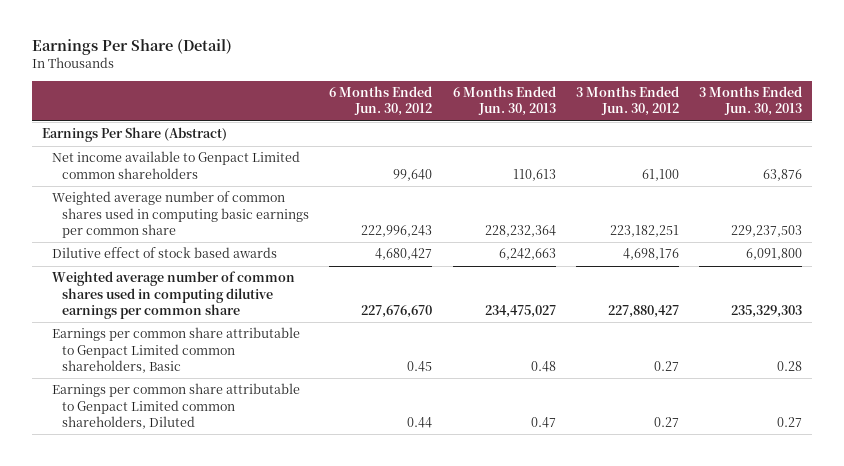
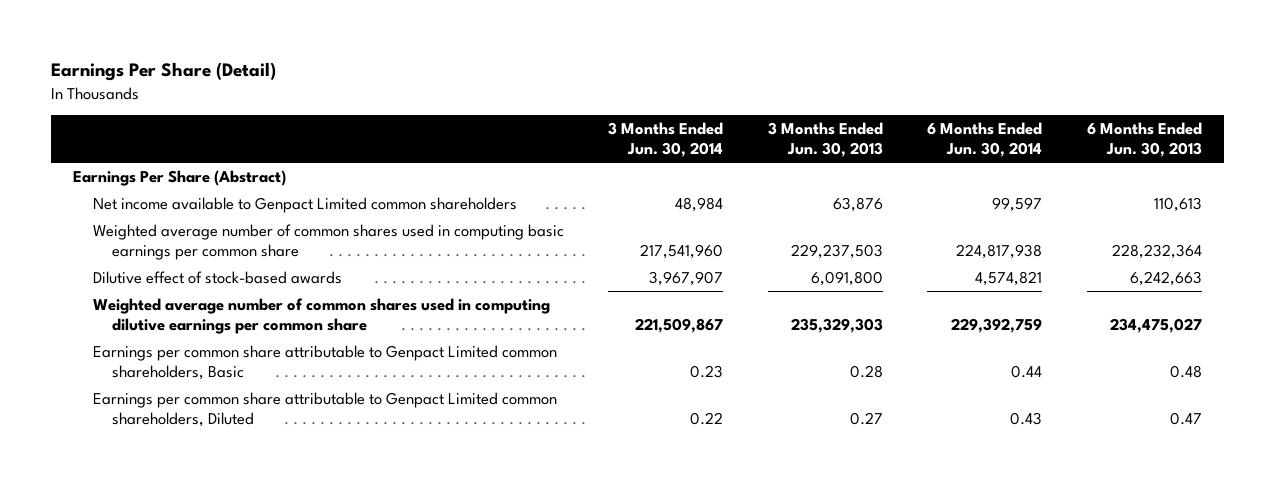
[329,86,433,117] 6 Months Ended Jun. 30, 2012 -> none
[575,86,679,117] 3 Months Ended Jun. 30, 2012 -> none
none -> [608,121,724,158] 3 Months Ended Jun. 30, 2014
none -> [927,121,1043,158] 6 Months Ended Jun. 30, 2014
[51,247,277,259] Dilutive effect of stock based awards -> [92,270,342,284] Dilutive effect of stock-based awards

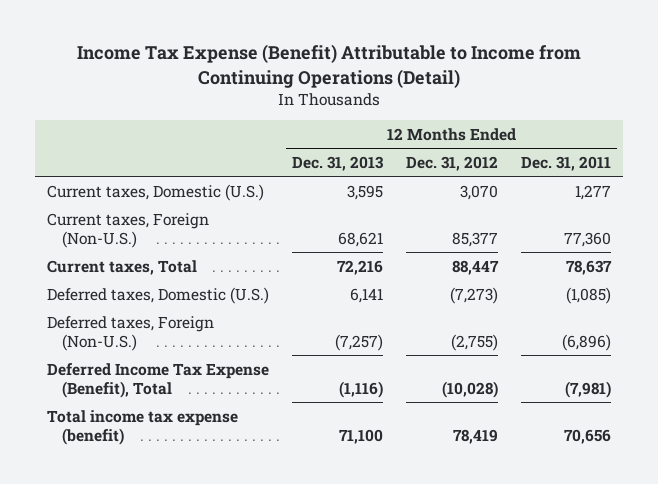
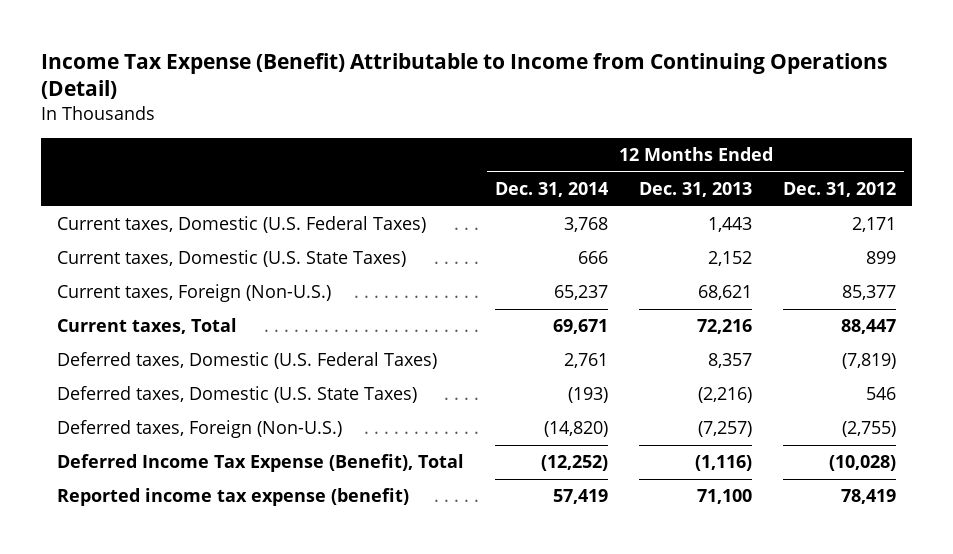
[521,155,612,171] Dec. 31, 2011 -> none
none -> [494,181,608,197] Dec. 31, 2014
[46,183,264,201] Current taxes, Domestic (U.S.) -> [56,216,426,234] Current taxes, Domestic (U.S. Federal Taxes)
[346,184,383,200] 3,595 -> [708,217,753,233] 1,443
[460,184,499,200] 3,070 -> [852,217,897,233] 2,171
none -> [56,250,406,268] Current taxes, Domestic (U.S. State Taxes)
[46,286,269,304] Deferred taxes, Domestic (U.S.) -> [56,352,437,370] Deferred taxes, Domestic (U.S. Federal Taxes)
[349,287,383,303] 6,141 -> [708,353,753,369] 8,357
[450,286,499,304] (7,273) -> [842,353,897,370] (7,819)
none -> [56,386,417,404] Deferred taxes, Domestic (U.S. State Taxes)
[46,409,238,445] Total income tax expense (benefit) -> [56,488,409,507] Reported income tax expense (benefit)

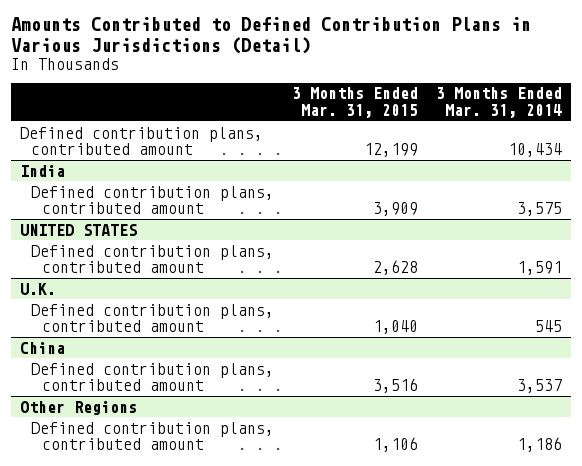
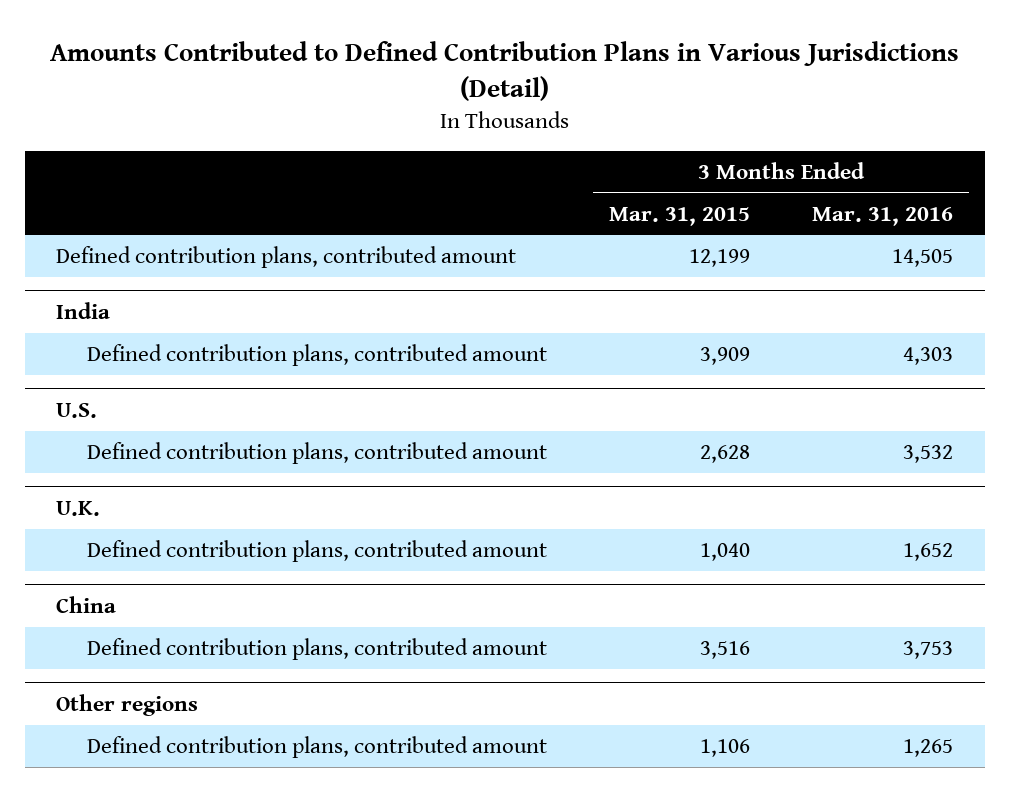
[436,87,563,119] 3 Months Ended Mar. 31, 2014 -> none
none -> [812,206,954,226] Mar. 31, 2016
[19,223,137,236] UNITED STATES -> [56,402,98,418] U.S.
[19,400,137,415] Other Regions -> [56,693,199,716] Other regions

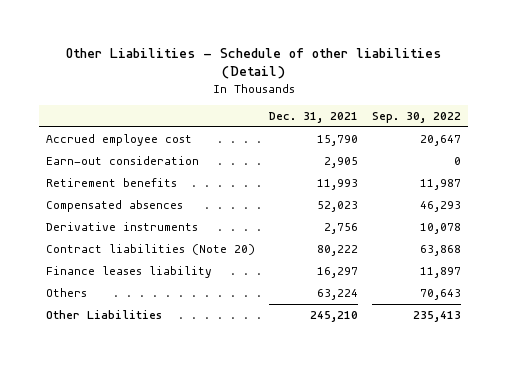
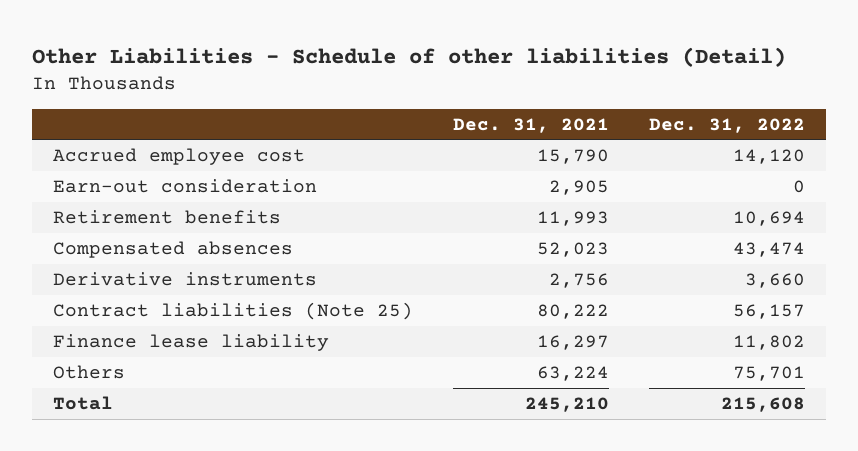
[372,112,462,124] Sep. 30, 2022 -> none
none -> [649,117,806,133] Dec. 31, 2022
[46,244,256,256] Contract liabilities (Note 20) -> [52,302,413,321] Contract liabilities (Note 25)
[46,266,213,279] Finance leases liability -> [52,334,329,352] Finance lease liability
[46,310,163,320] Other Liabilities -> [52,396,113,411] Total

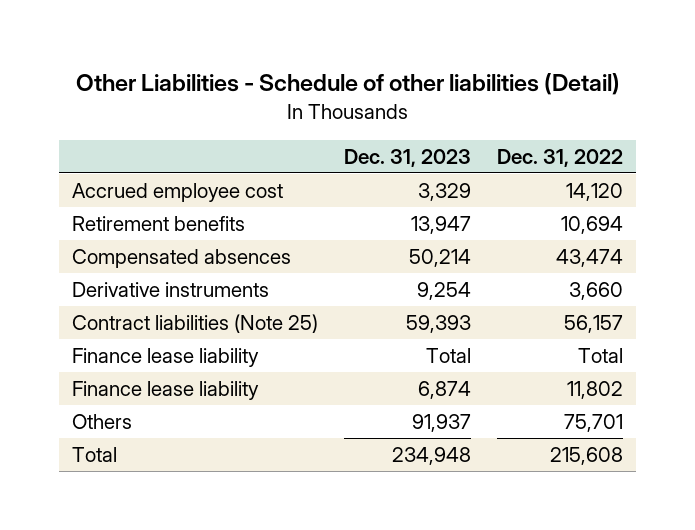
[452,117,609,133] Dec. 31, 2021 -> none
none -> [344,148,472,167] Dec. 31, 2023
[52,179,317,194] Earn-out consideration -> none
none -> [72,347,260,367] Finance lease liability

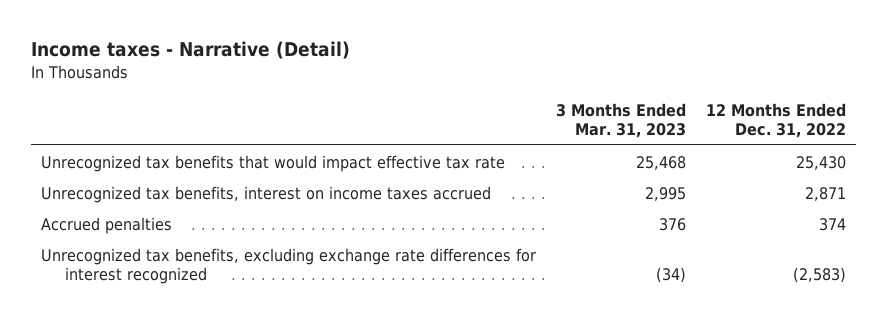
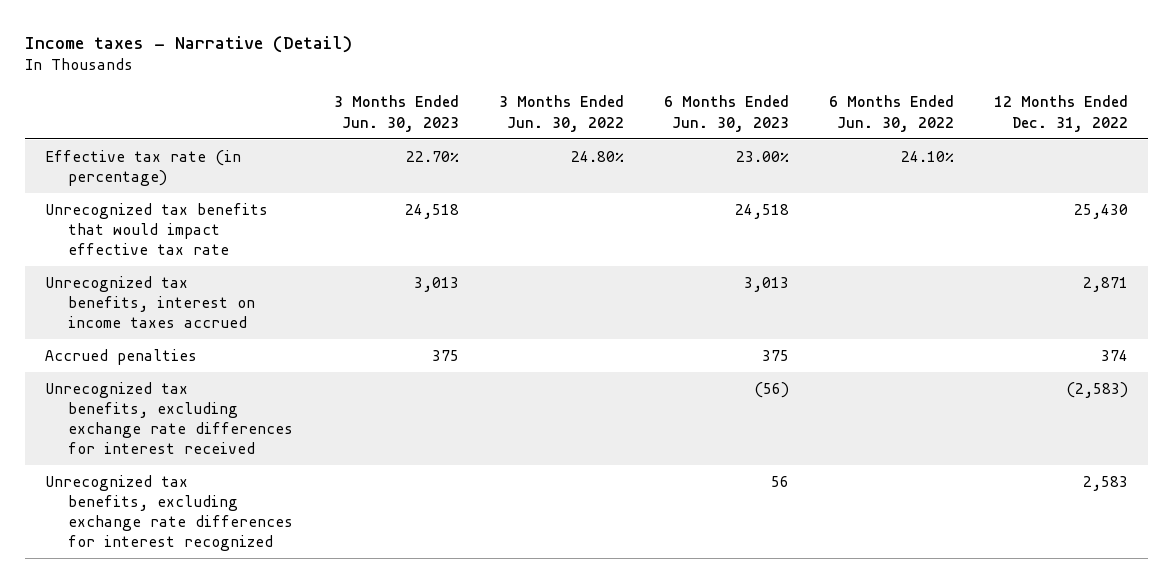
[556,102,687,138] 3 Months Ended Mar. 31, 2023 -> none
none -> [333,95,459,132] 3 Months Ended Jun. 30, 2023
none -> [498,95,624,132] 3 Months Ended Jun. 30, 2022
none -> [663,95,789,132] 6 Months Ended Jun. 30, 2023
none -> [829,95,955,132] 6 Months Ended Jun. 30, 2022
none -> [44,149,241,186] Effective tax rate (in percentage)
none -> [44,381,294,455] Unrecognized tax benefits, excluding exchange rate differences for interest received
[793,266,847,283] (2,583) -> [1083,475,1129,491] 2,583

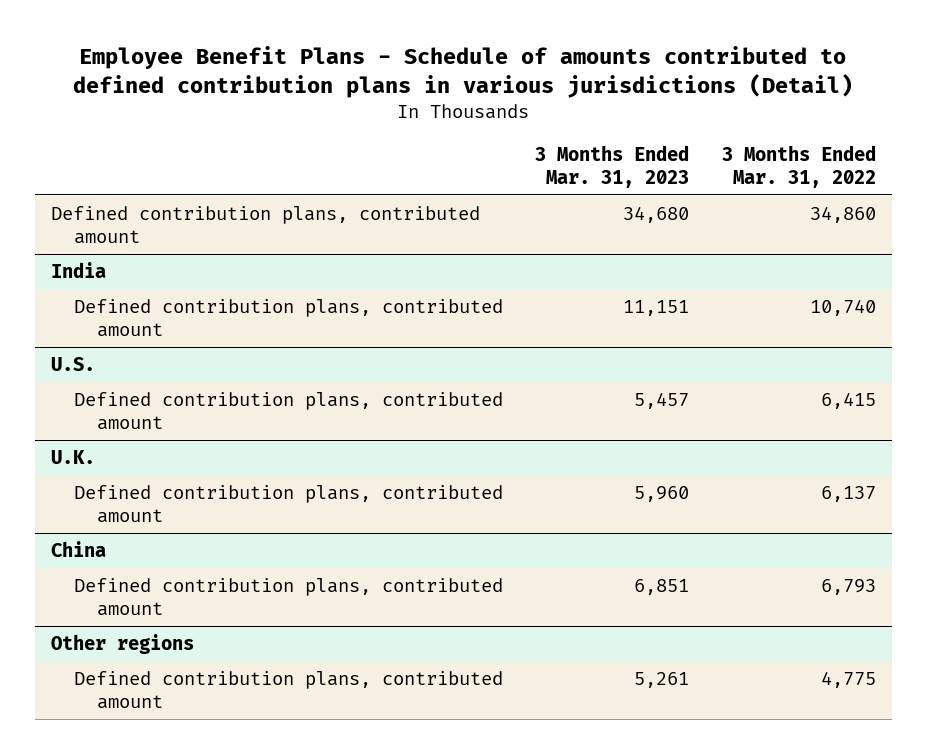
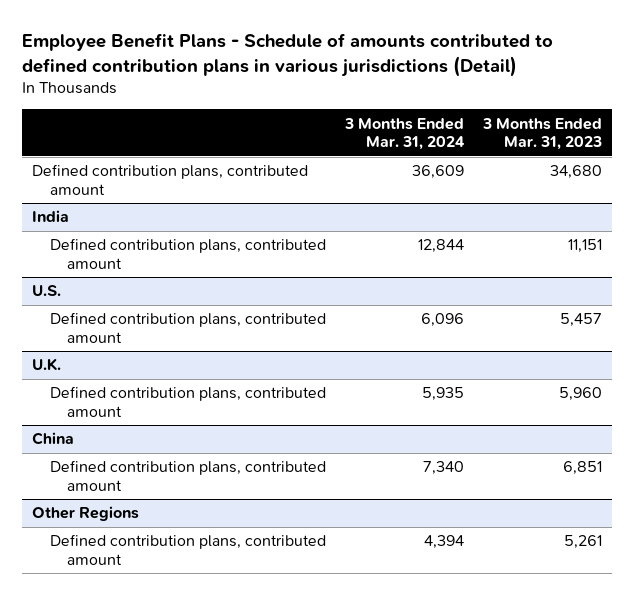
[721,145,876,188] 3 Months Ended Mar. 31, 2022 -> none
none -> [343,117,465,151] 3 Months Ended Mar. 31, 2024
[50,634,194,655] Other regions -> [31,506,139,522] Other Regions

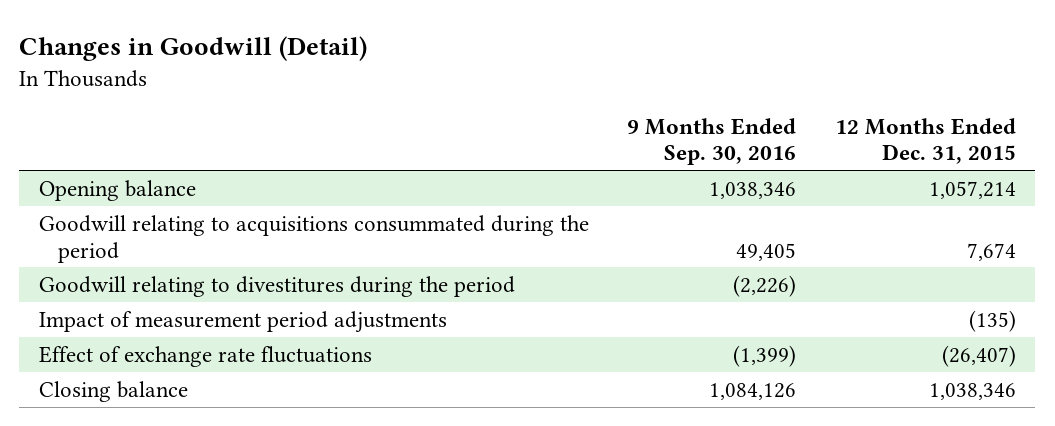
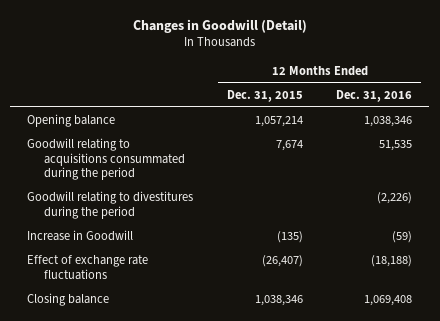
[627,117,797,166] 9 Months Ended Sep. 30, 2016 -> none
none -> [336,89,413,102] Dec. 31, 2016
[38,310,447,333] Impact of measurement period adjustments -> [27,230,134,242] Increase in Goodwill

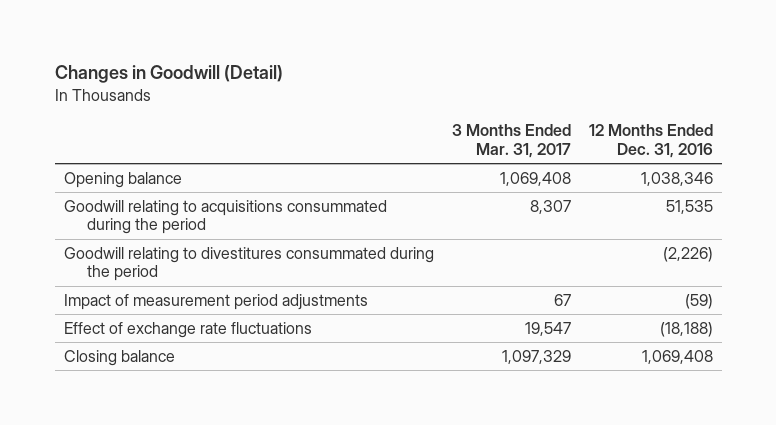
[226,89,303,102] Dec. 31, 2015 -> none
none -> [451,124,571,158] 3 Months Ended Mar. 31, 2017
[27,191,194,219] Goodwill relating to divestitures during the period -> [63,246,434,282] Goodwill relating to divestitures consummated during the period
[27,230,134,242] Increase in Goodwill -> [63,293,368,310] Impact of measurement period adjustments

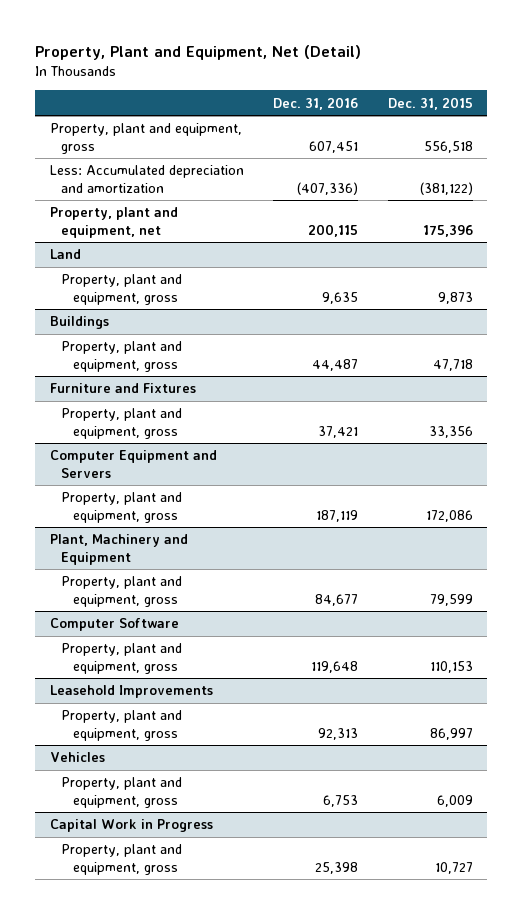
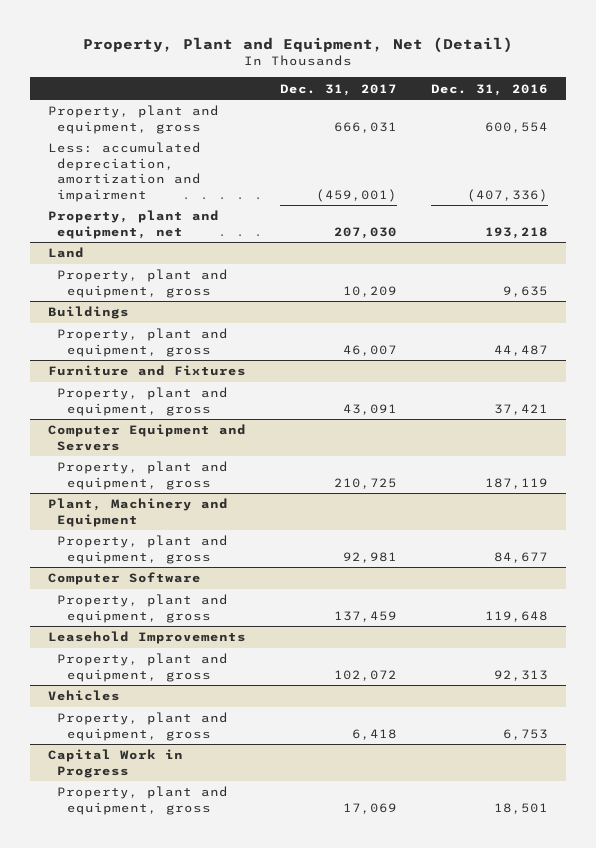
[387,96,473,110] Dec. 31, 2015 -> none
none -> [279,83,397,96] Dec. 31, 2017
[309,140,359,153] 607,451 -> [485,121,549,133] 600,554
[49,165,244,193] Less: Accumulated depreciation and amortization -> [47,142,202,202] Less: accumulated depreciation, amortization and impairment
[308,223,359,237] 200,115 -> [485,226,549,239] 193,218
[315,861,359,874] 25,398 -> [494,802,549,814] 18,501

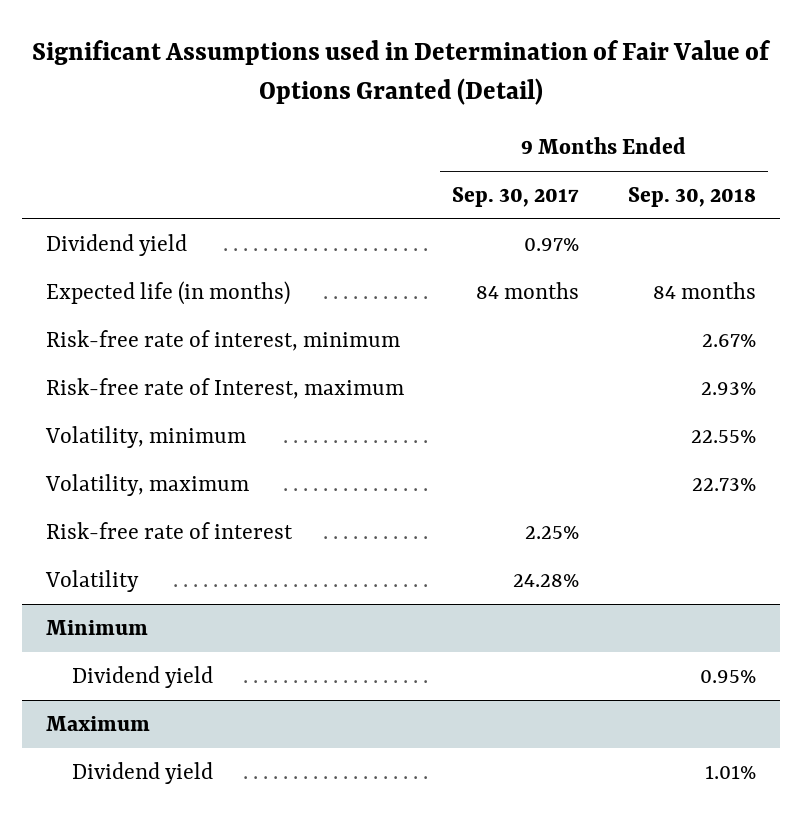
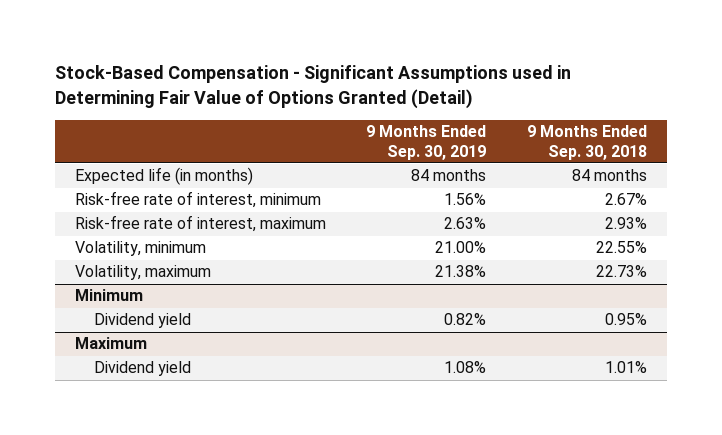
[31,40,771,105] Significant Assumptions used in Determination of Fair Value of Options Granted (Detail) -> [54,65,571,109] Stock-Based Compensation - Significant Assumptions used in Determining Fair Value of Options Granted (Detail)
[452,187,580,208] Sep. 30, 2017 -> none
none -> [366,125,487,160] 9 Months Ended Sep. 30, 2019
[45,233,187,256] Dividend yield -> none
[45,377,404,399] Risk-free rate of Interest, maximum -> [74,215,326,233] Risk-free rate of interest, maximum
[45,521,293,539] Risk-free rate of interest -> none
[44,569,139,592] Volatility -> none

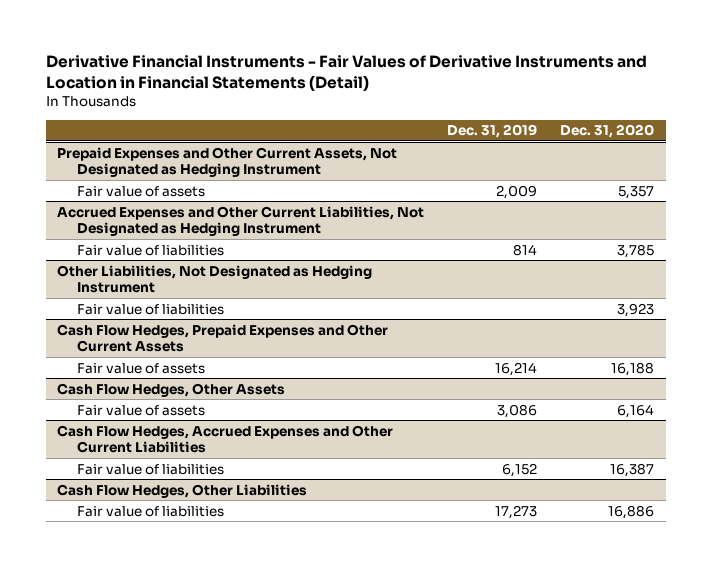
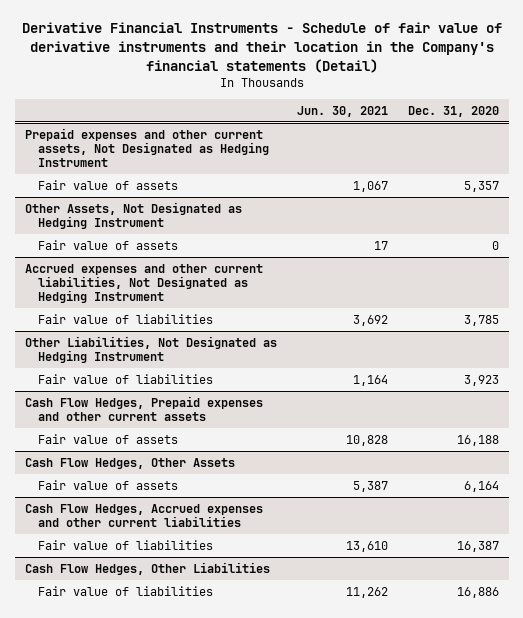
[45,54,647,91] Derivative Financial Instruments - Fair Values of Derivative Instruments and Location in Financial Statements (Detail) -> [21,22,502,73] Derivative Financial Instruments - Schedule of fair value of derivative instruments and their location in the Company's financial statements (Detail)
[447,124,538,139] Dec. 31, 2019 -> none
none -> [296,105,388,117] Jun. 30, 2021
[57,146,398,178] Prepaid Expenses and Other Current Assets, Not Designated as Hedging Instrument -> [24,127,269,167] Prepaid expenses and other current assets, Not Designated as Hedging Instrument
none -> [24,201,242,229] Other Assets, Not Designated as Hedging Instrument
none -> [37,239,178,250] Fair value of assets
[57,205,425,237] Accrued Expenses and Other Current Liabilities, Not Designated as Hedging Instrument -> [24,263,263,303] Accrued expenses and other current liabilities, Not Designated as Hedging Instrument
[57,323,389,353] Cash Flow Hedges, Prepaid Expenses and Other Current Assets -> [24,395,263,421] Cash Flow Hedges, Prepaid expenses and other current assets
[57,424,394,454] Cash Flow Hedges, Accrued Expenses and Other Current Liabilities -> [24,503,263,527] Cash Flow Hedges, Accrued expenses and other current liabilities

